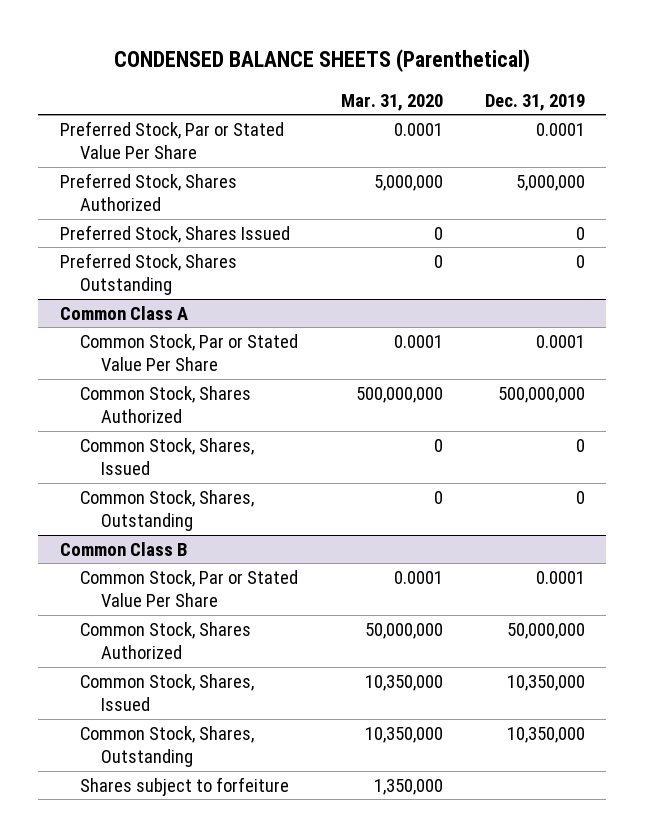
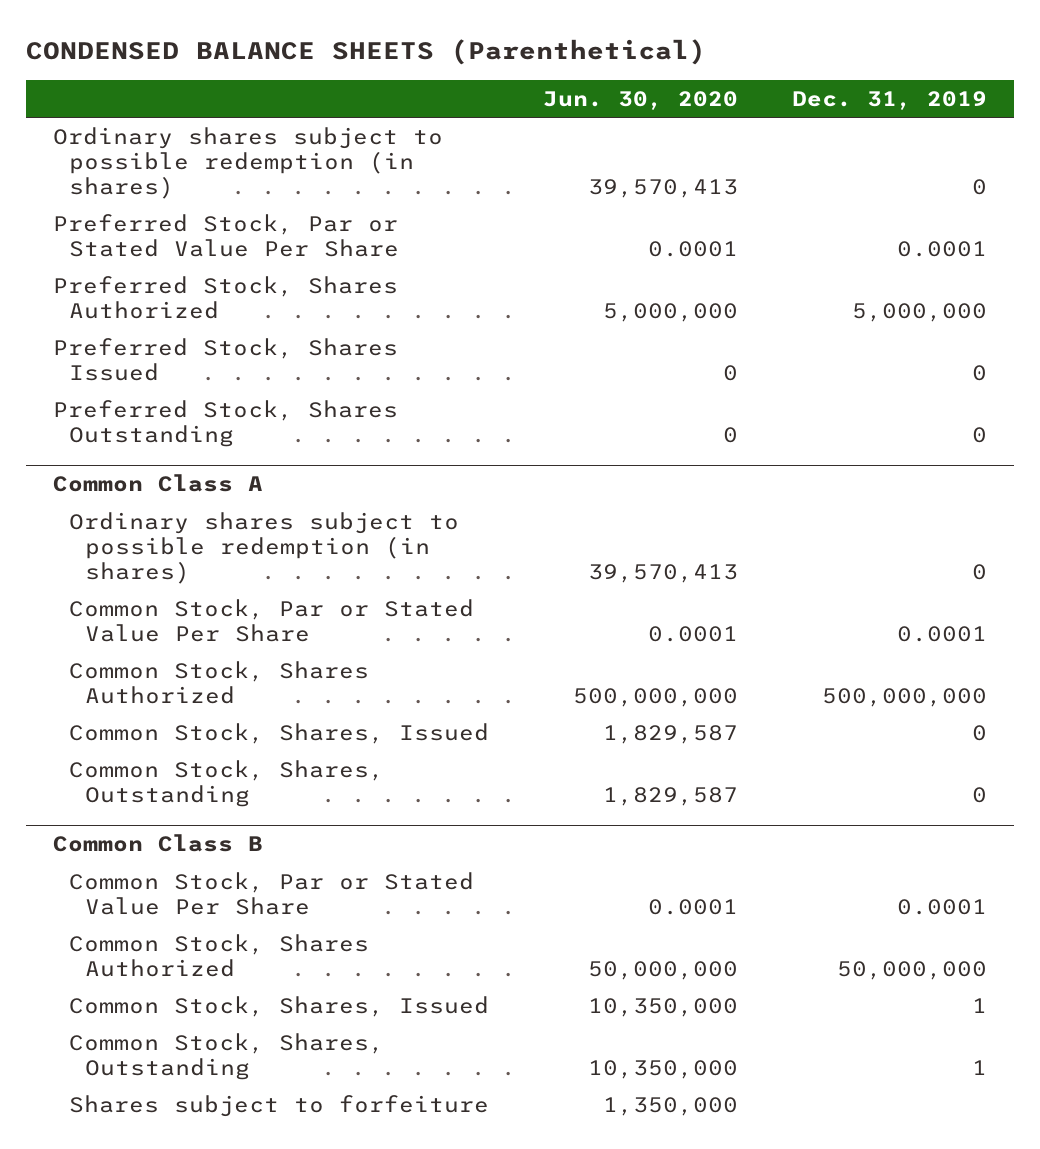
[340,93,443,111] Mar. 31, 2020 -> none
none -> [542,90,738,110] Jun. 30, 2020
none -> [53,127,444,199] Ordinary shares subject to possible redemption (in shares)
none -> [69,512,460,584] Ordinary shares subject to possible redemption (in shares)
[507,674,586,691] 10,350,000 -> [971,998,987,1014] 1
[507,726,586,743] 10,350,000 -> [971,1059,987,1075] 1

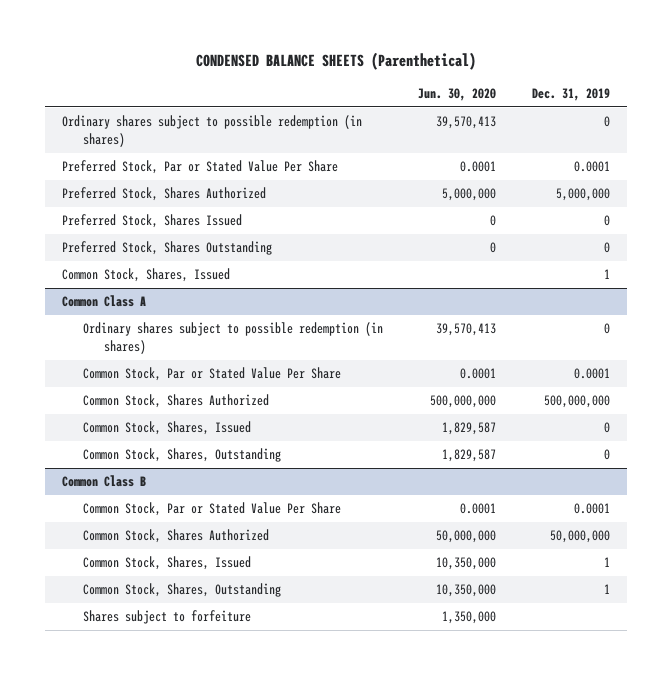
none -> [62,268,231,283] Common Stock, Shares, Issued

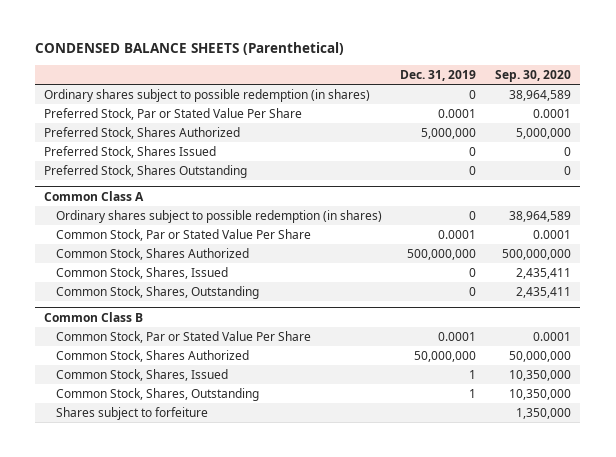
[418,88,497,102] Jun. 30, 2020 -> none
none -> [495,69,572,82] Sep. 30, 2020
[62,268,231,283] Common Stock, Shares, Issued -> none

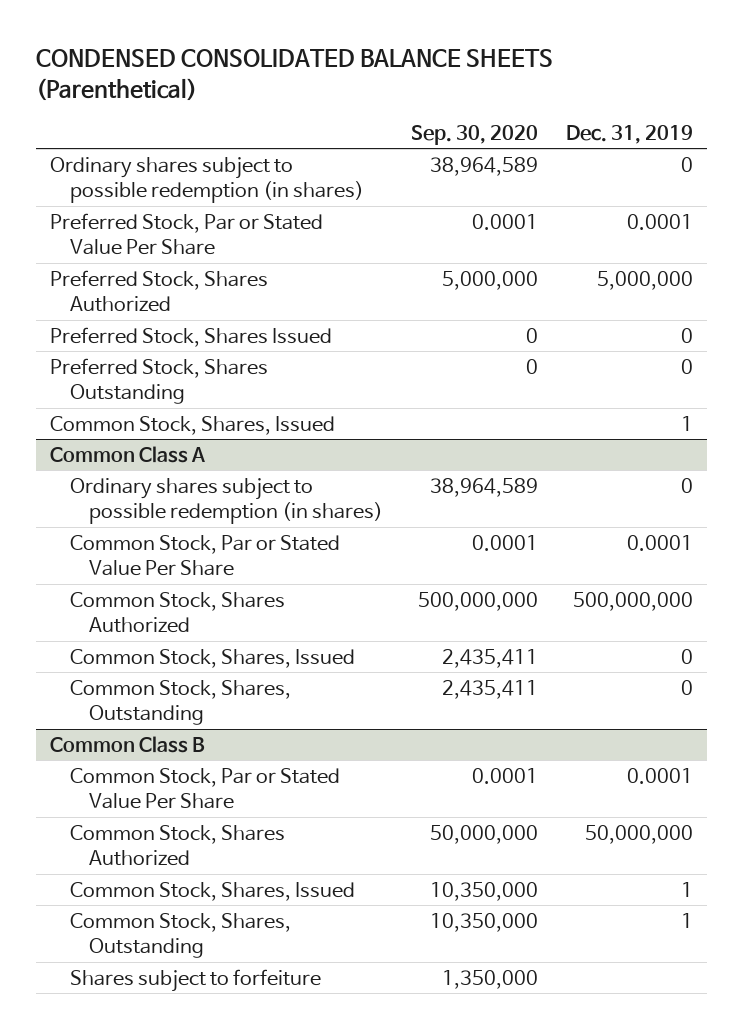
[35,42,345,56] CONDENSED BALANCE SHEETS (Parenthetical) -> [35,49,553,102] CONDENSED CONSOLIDATED BALANCE SHEETS (Parenthetical)
none -> [49,415,335,435] Common Stock, Shares, Issued

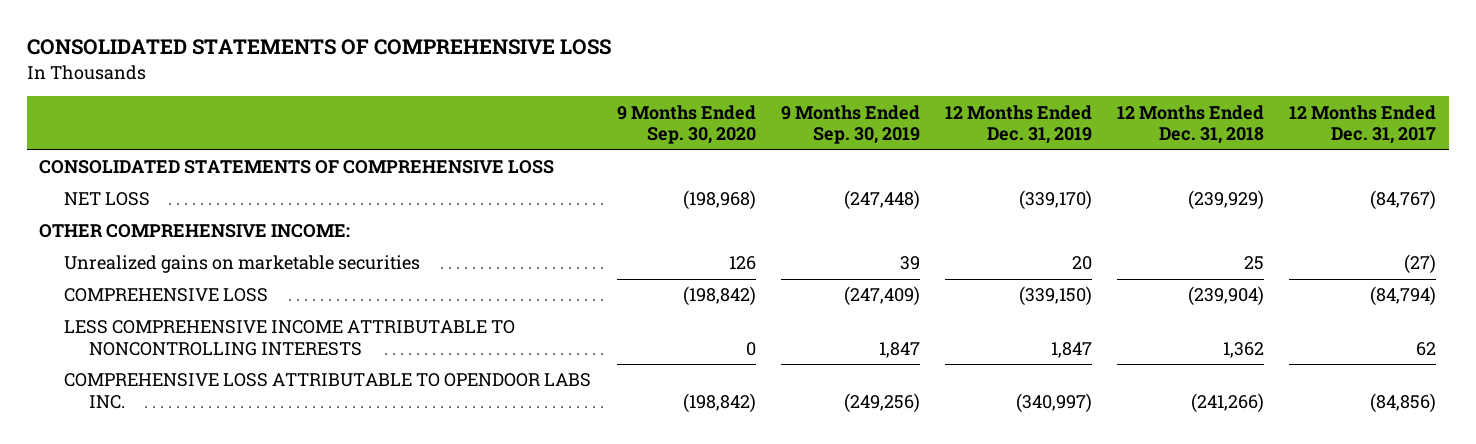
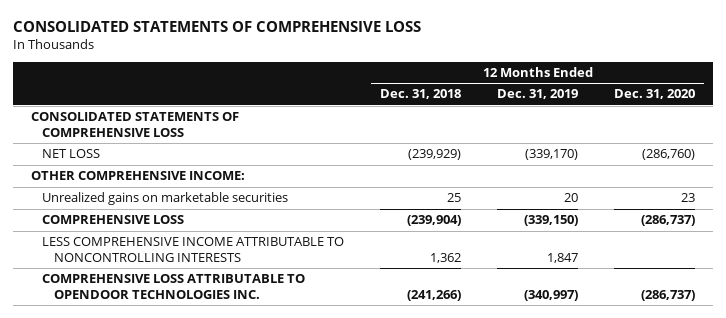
[616,104,756,145] 9 Months Ended Sep. 30, 2020 -> none
[780,104,920,145] 9 Months Ended Sep. 30, 2019 -> none
[1289,104,1437,145] 12 Months Ended Dec. 31, 2017 -> none
none -> [614,89,696,100] Dec. 31, 2020
[64,373,592,409] COMPREHENSIVE LOSS ATTRIBUTABLE TO OPENDOOR LABS INC. -> [42,274,306,299] COMPREHENSIVE LOSS ATTRIBUTABLE TO OPENDOOR TECHNOLOGIES INC.

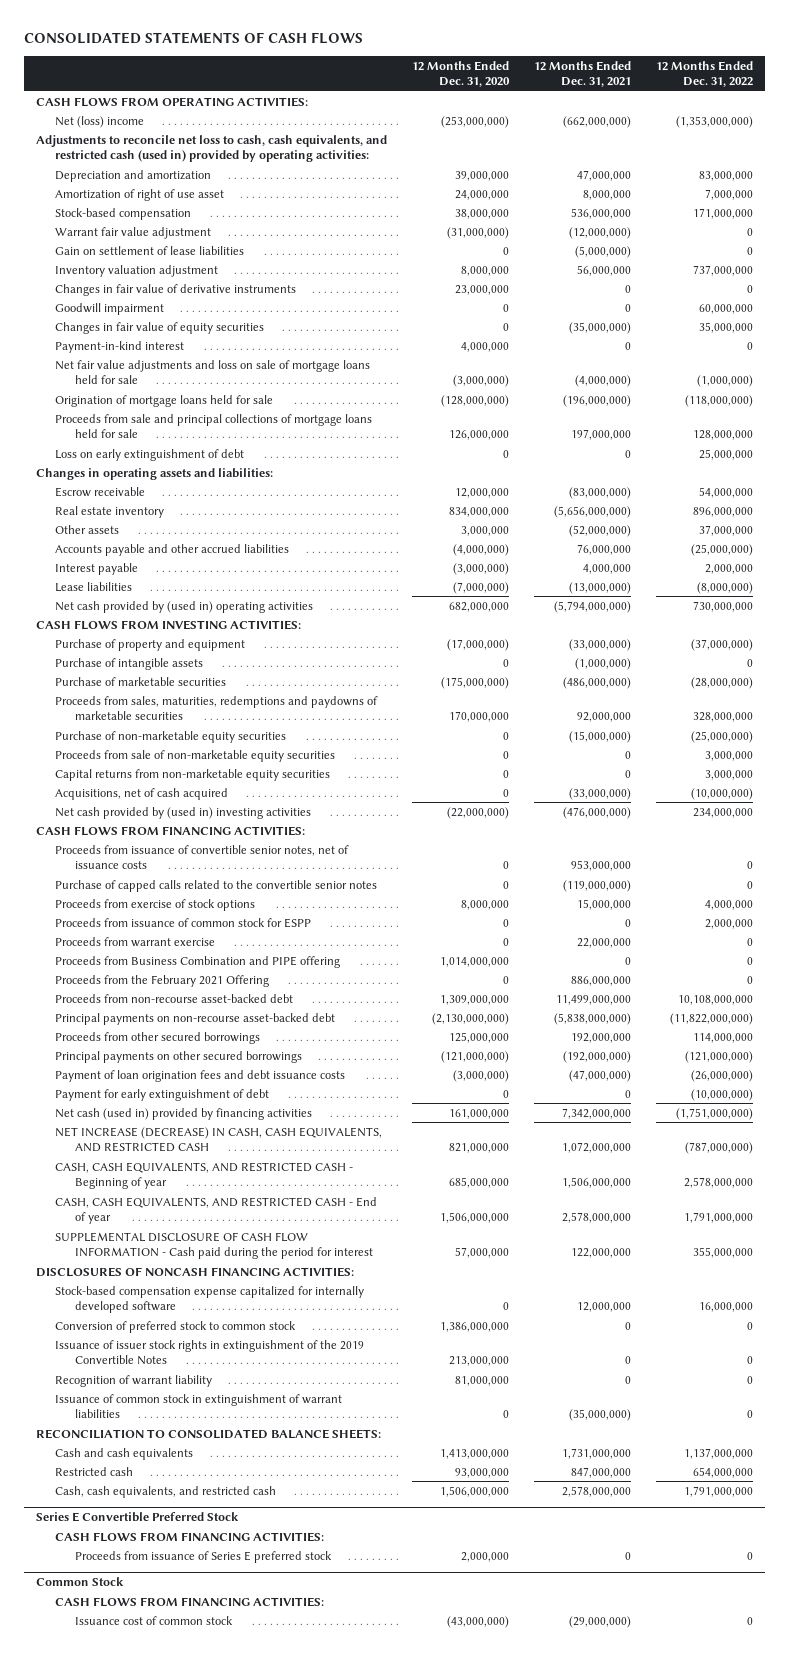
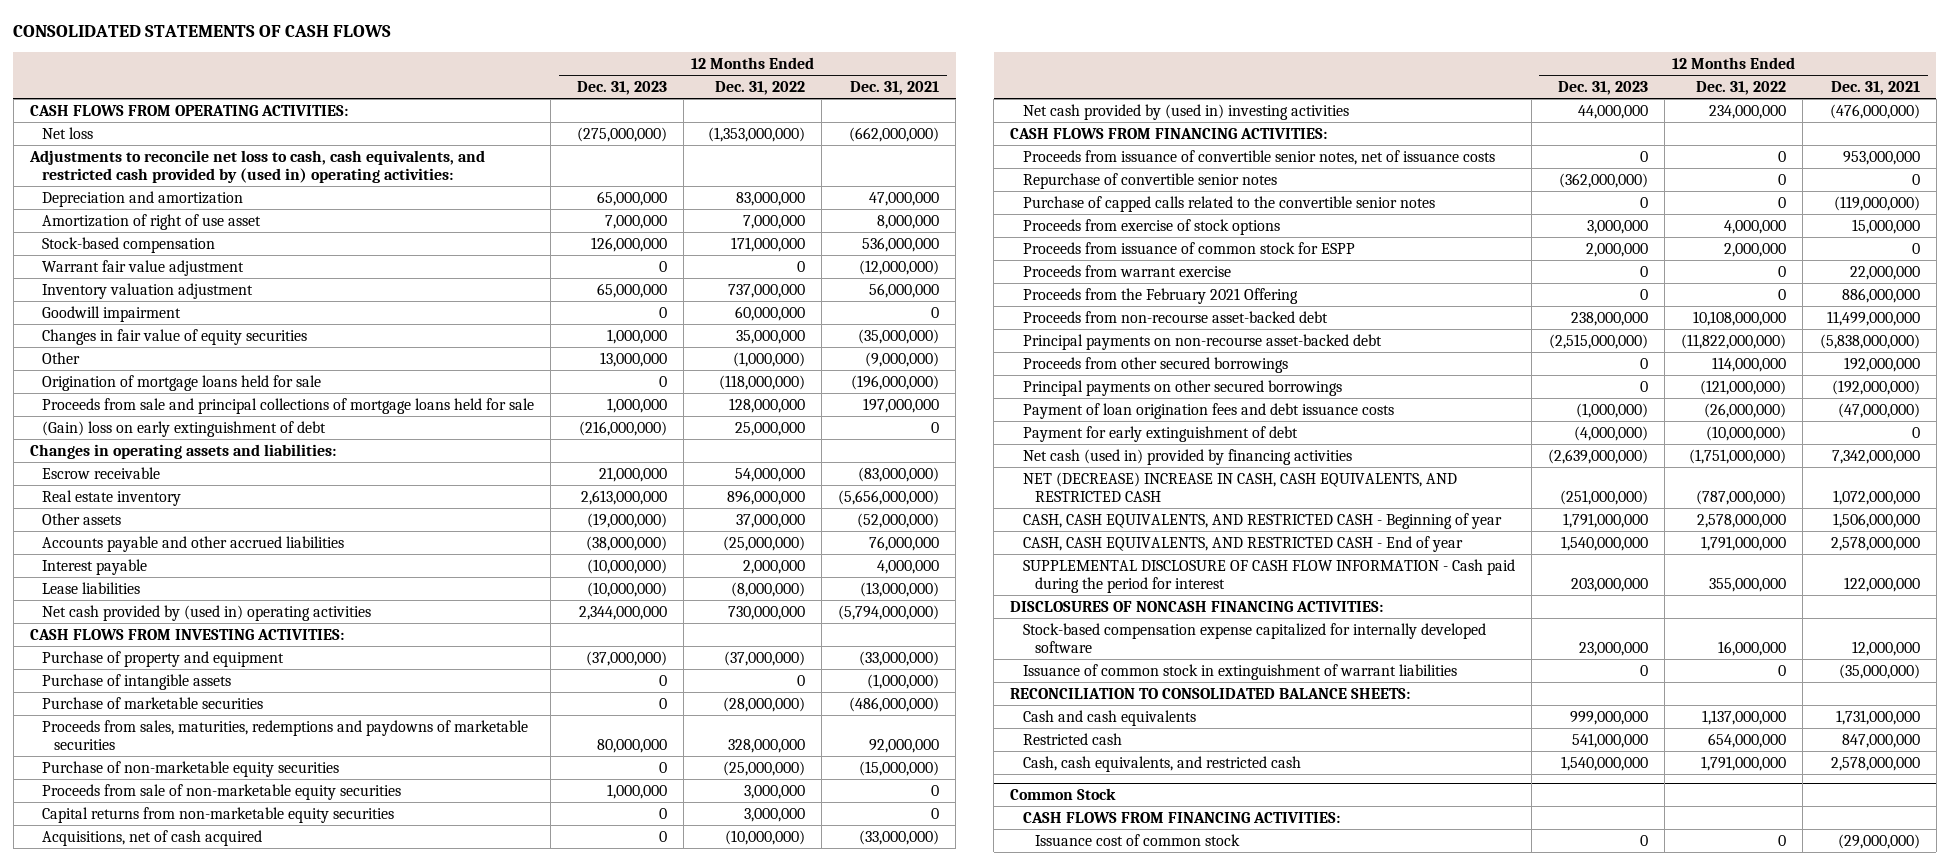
[411,60,510,88] 12 Months Ended Dec. 31, 2020 -> none
none -> [576,80,667,95] Dec. 31, 2023
[55,115,145,128] Net (loss) income -> [41,126,93,139] Net loss
[35,134,387,163] Adjustments to reconcile net loss to cash, cash equivalents, and restricted cash (used in) provided by operating activities: -> [28,149,485,184] Adjustments to reconcile net loss to cash, cash equivalents, and restricted cash provided by (used in) operating activities:
[55,245,245,255] Gain on settlement of lease liabilities -> none
[55,283,297,296] Changes in fair value of derivative instruments -> none
[55,340,185,353] Payment-in-kind interest -> none
[55,359,371,385] Net fair value adjustments and loss on sale of mortgage loans held for sale -> none
none -> [41,351,80,364] Other
[55,448,245,461] Loss on early extinguishment of debt -> [41,420,326,437] (Gain) loss on early extinguishment of debt
none -> [1022,172,1277,189] Repurchase of convertible senior notes
[55,955,341,968] Proceeds from Business Combination and PIPE offering -> none
[55,1126,383,1153] NET INCREASE (DECREASE) IN CASH, CASH EQUIVALENTS, AND RESTRICTED CASH -> [1022,471,1457,503] NET (DECREASE) INCREASE IN CASH, CASH EQUIVALENTS, AND RESTRICTED CASH
[55,1320,297,1333] Conversion of preferred stock to common stock -> none
[55,1339,365,1366] Issuance of issuer stock rights in extinguishment of the 2019 Convertible Notes -> none
[55,1374,213,1387] Recognition of warrant liability -> none
[35,1512,239,1523] Series E Convertible Preferred Stock -> none
[55,1531,325,1542] CASH FLOWS FROM FINANCING ACTIVITIES: -> none
[74,1550,332,1563] Proceeds from issuance of Series E preferred stock -> none

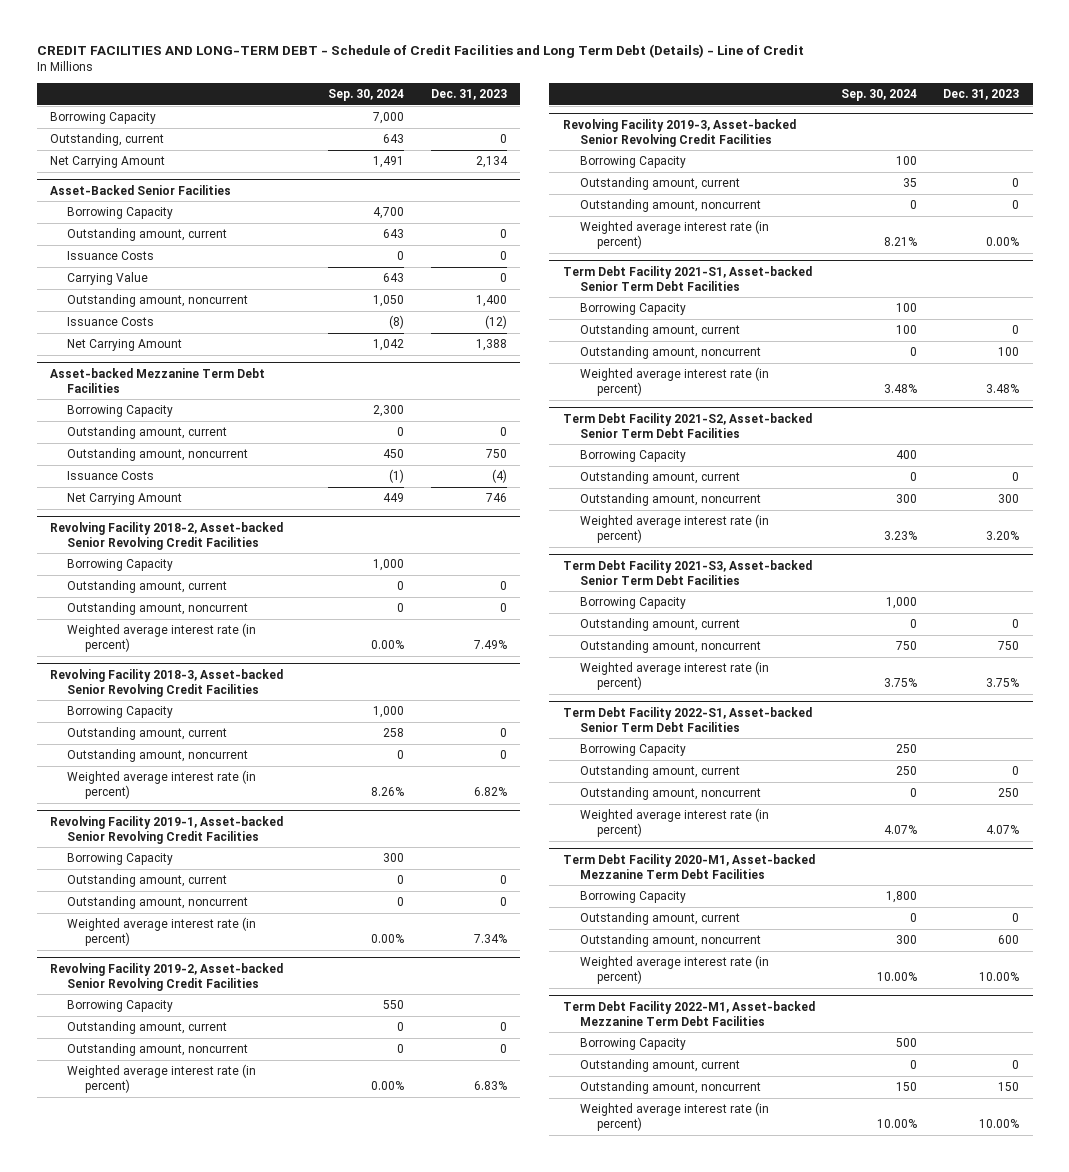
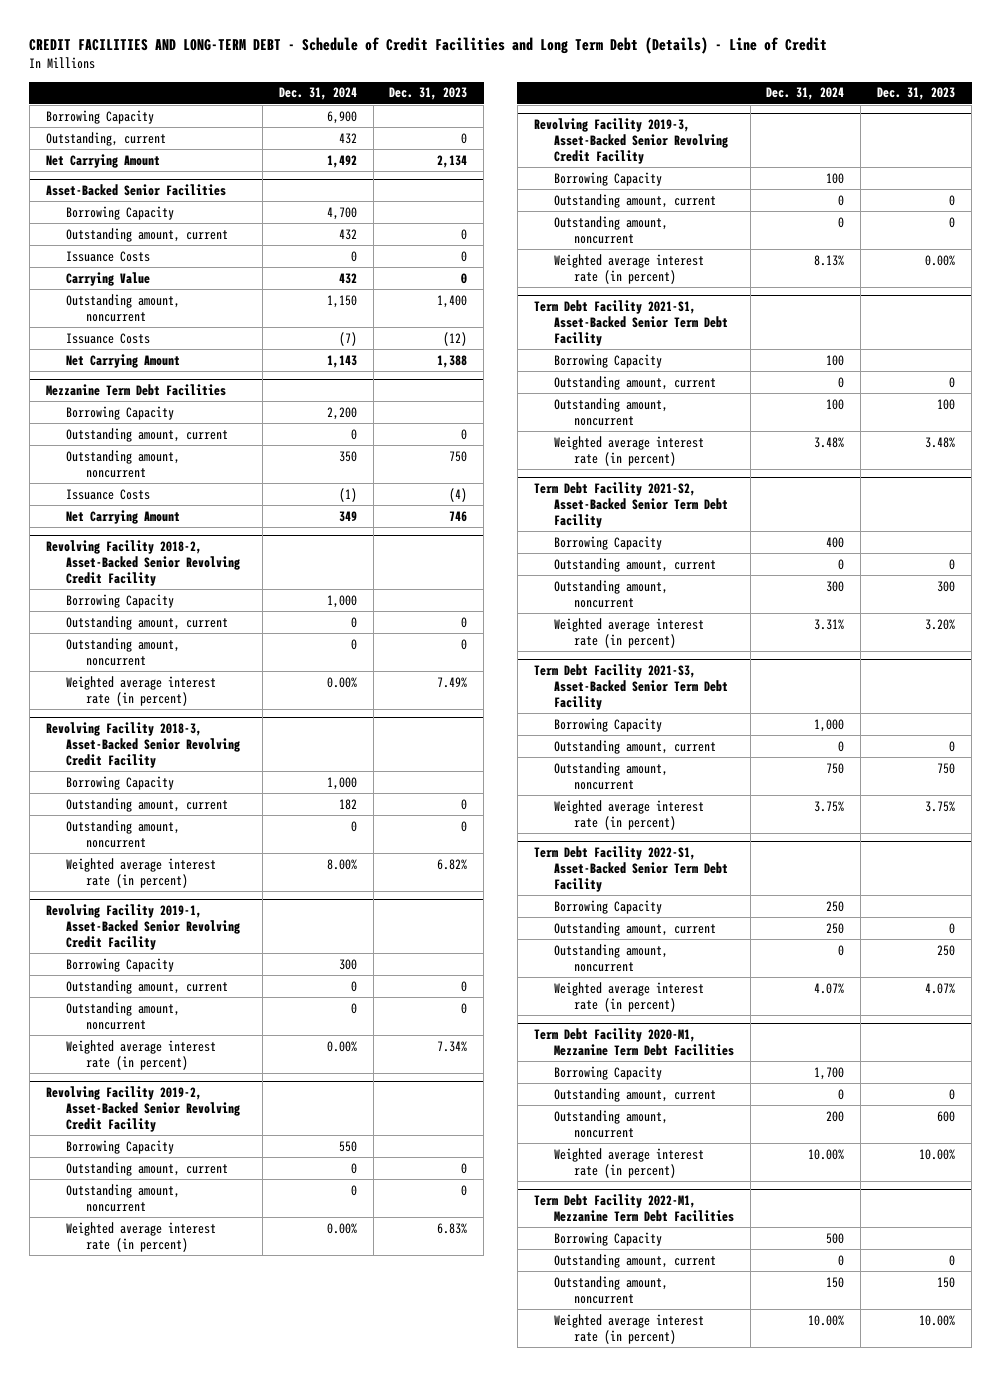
[328,89,405,102] Sep. 30, 2024 -> none
none -> [278,87,357,101] Dec. 31, 2024
[49,367,265,393] Asset-backed Mezzanine Term Debt Facilities -> [45,383,226,396] Mezzanine Term Debt Facilities
[49,521,283,550] Revolving Facility 2018-2, Asset-backed Senior Revolving Credit Facilities -> [45,539,240,586] Revolving Facility 2018-2, Asset-Backed Senior Revolving Credit Facility
[49,668,283,697] Revolving Facility 2018-3, Asset-backed Senior Revolving Credit Facilities -> [45,721,240,768] Revolving Facility 2018-3, Asset-Backed Senior Revolving Credit Facility
[49,815,283,844] Revolving Facility 2019-1, Asset-backed Senior Revolving Credit Facilities -> [45,903,240,950] Revolving Facility 2019-1, Asset-Backed Senior Revolving Credit Facility
[49,962,283,991] Revolving Facility 2019-2, Asset-backed Senior Revolving Credit Facilities -> [45,1085,240,1132] Revolving Facility 2019-2, Asset-Backed Senior Revolving Credit Facility
[562,118,796,147] Revolving Facility 2019-3, Asset-backed Senior Revolving Credit Facilities -> [533,117,728,164] Revolving Facility 2019-3, Asset-Backed Senior Revolving Credit Facility
[562,265,812,291] Term Debt Facility 2021-S1, Asset-backed Senior Term Debt Facilities -> [533,299,728,346] Term Debt Facility 2021-S1, Asset-Backed Senior Term Debt Facility
[562,412,812,438] Term Debt Facility 2021-S2, Asset-backed Senior Term Debt Facilities -> [533,481,728,528] Term Debt Facility 2021-S2, Asset-Backed Senior Term Debt Facility
[562,559,812,585] Term Debt Facility 2021-S3, Asset-backed Senior Term Debt Facilities -> [533,663,728,710] Term Debt Facility 2021-S3, Asset-Backed Senior Term Debt Facility
[562,706,812,732] Term Debt Facility 2022-S1, Asset-backed Senior Term Debt Facilities -> [533,845,728,892] Term Debt Facility 2022-S1, Asset-Backed Senior Term Debt Facility
[562,853,815,879] Term Debt Facility 2020-M1, Asset-backed Mezzanine Term Debt Facilities -> [533,1027,734,1056] Term Debt Facility 2020-M1, Mezzanine Term Debt Facilities
[562,1000,815,1026] Term Debt Facility 2022-M1, Asset-backed Mezzanine Term Debt Facilities -> [533,1193,734,1222] Term Debt Facility 2022-M1, Mezzanine Term Debt Facilities

